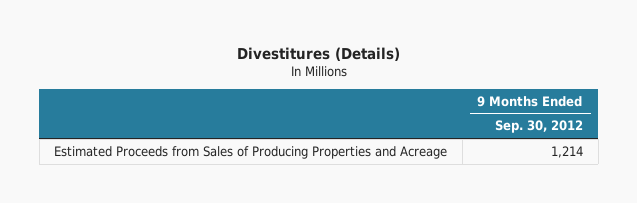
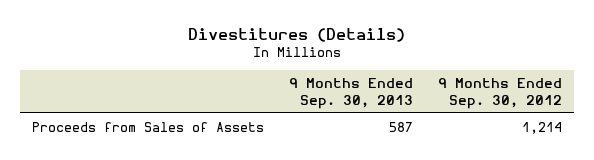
none -> [289,78,414,109] 9 Months Ended Sep. 30, 2013
[54,146,448,160] Estimated Proceeds from Sales of Producing Properties and Acreage -> [32,121,265,132] Proceeds from Sales of Assets

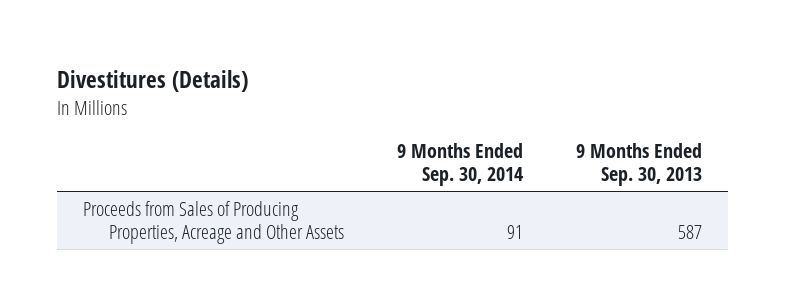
[438,78,563,109] 9 Months Ended Sep. 30, 2012 -> none
none -> [397,143,524,187] 9 Months Ended Sep. 30, 2014
[32,121,265,132] Proceeds from Sales of Assets -> [83,200,345,244] Proceeds from Sales of Producing Properties, Acreage and Other Assets

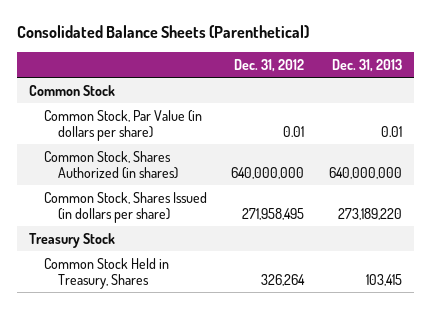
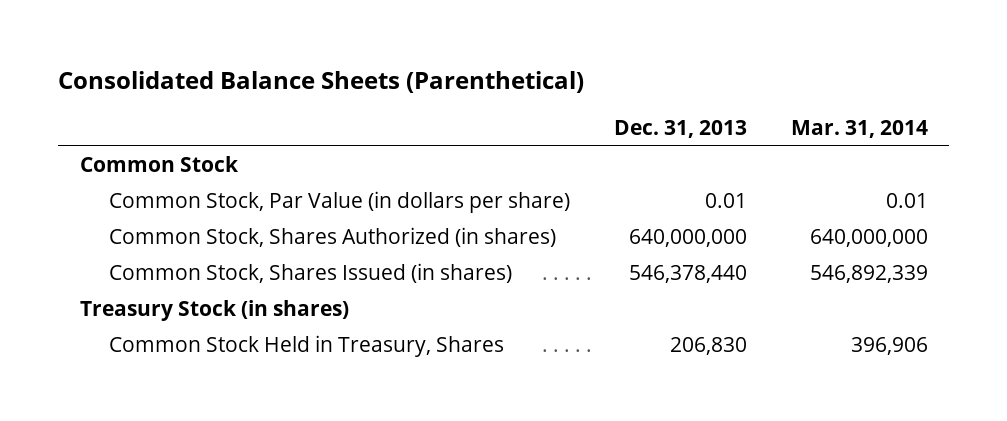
[234,58,305,72] Dec. 31, 2012 -> none
none -> [790,119,928,138] Mar. 31, 2014
[43,191,207,223] Common Stock, Shares Issued (in dollars per share) -> [108,263,512,284] Common Stock, Shares Issued (in shares)
[338,207,403,220] 273,189,220 -> [628,265,747,284] 546,378,440
[28,232,115,248] Treasury Stock -> [79,300,349,322] Treasury Stock (in shares)
[366,273,403,286] 103,415 -> [669,337,747,356] 206,830

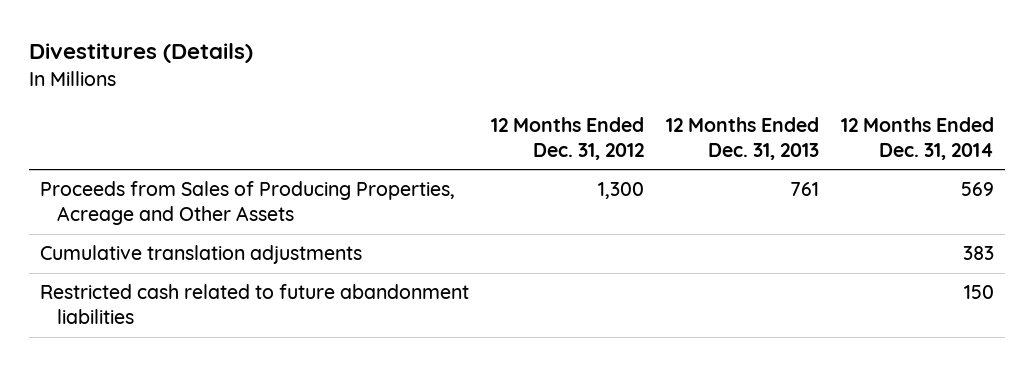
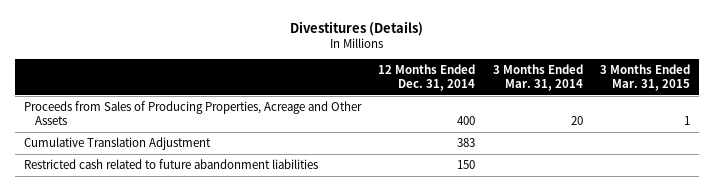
[490,117,644,160] 12 Months Ended Dec. 31, 2012 -> none
[665,117,819,160] 12 Months Ended Dec. 31, 2013 -> none
none -> [492,64,583,92] 3 Months Ended Mar. 31, 2014
none -> [600,64,691,92] 3 Months Ended Mar. 31, 2015
[960,182,994,197] 569 -> [457,115,476,125] 400
[39,245,362,265] Cumulative translation adjustments -> [23,137,211,151] Cumulative Translation Adjustment

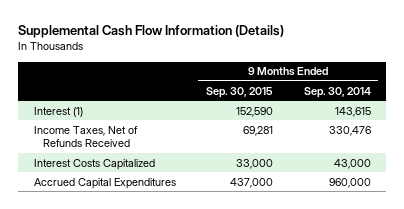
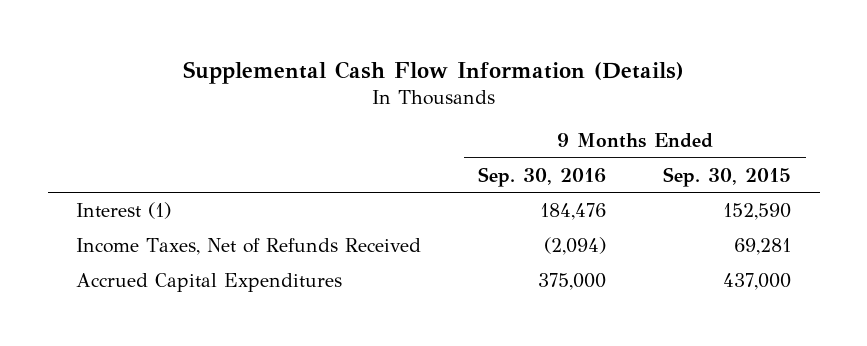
[303,86,371,98] Sep. 30, 2014 -> none
none -> [478,166,607,187] Sep. 30, 2016
[33,158,155,170] Interest Costs Capitalized -> none

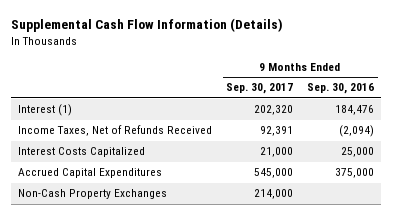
[663,166,792,187] Sep. 30, 2015 -> none
none -> [226,83,294,95] Sep. 30, 2017
none -> [18,147,146,158] Interest Costs Capitalized
none -> [18,189,168,200] Non-Cash Property Exchanges

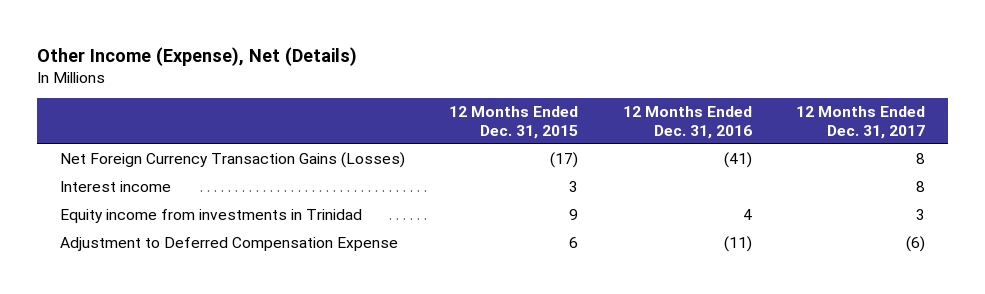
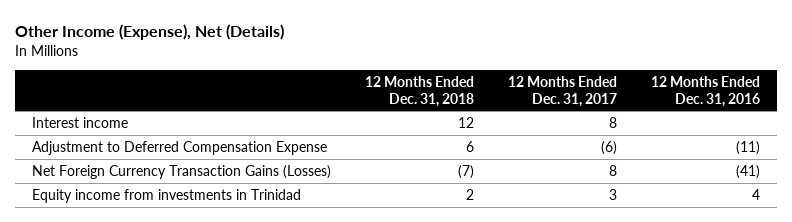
[449,106,579,139] 12 Months Ended Dec. 31, 2015 -> none
none -> [365,76,475,107] 12 Months Ended Dec. 31, 2018
[59,152,405,169] Net Foreign Currency Transaction Gains (Losses) -> [32,164,332,179] Net Foreign Currency Transaction Gains (Losses)
[59,209,362,224] Equity income from investments in Trinidad -> [32,188,302,203] Equity income from investments in Trinidad

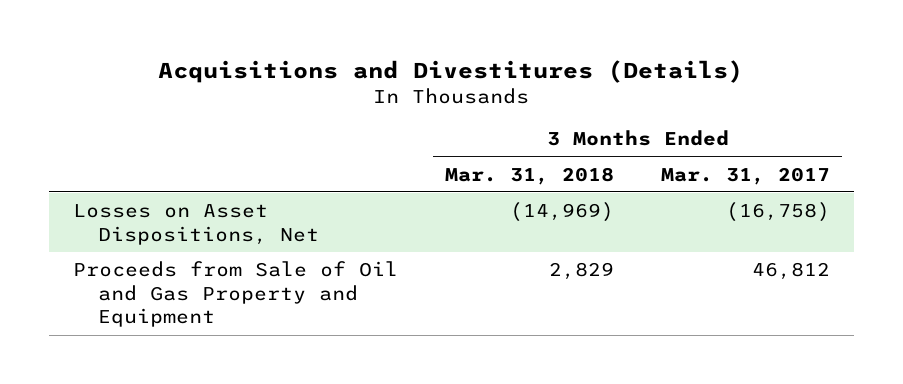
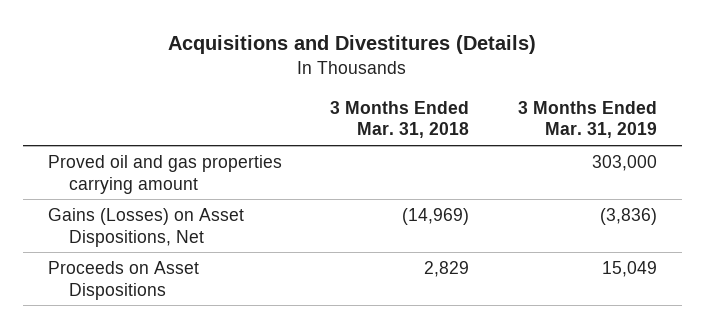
[661,166,831,185] Mar. 31, 2017 -> none
none -> [518,100,658,139] 3 Months Ended Mar. 31, 2019
none -> [47,154,282,194] Proved oil and gas properties carrying amount
[72,204,319,245] Losses on Asset Dispositions, Net -> [47,207,244,247] Gains (Losses) on Asset Dispositions, Net
[72,261,398,328] Proceeds from Sale of Oil and Gas Property and Equipment -> [47,260,199,300] Proceeds on Asset Dispositions

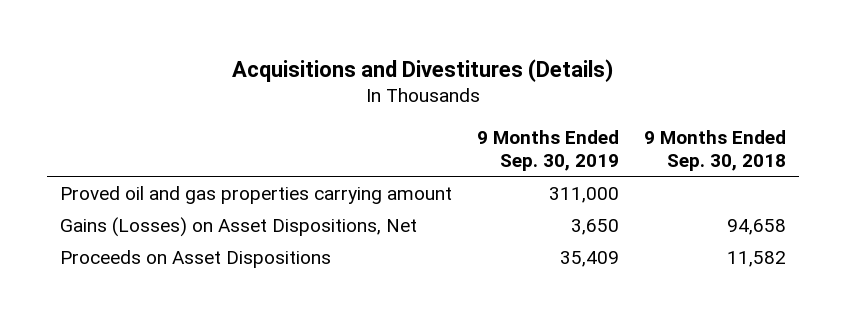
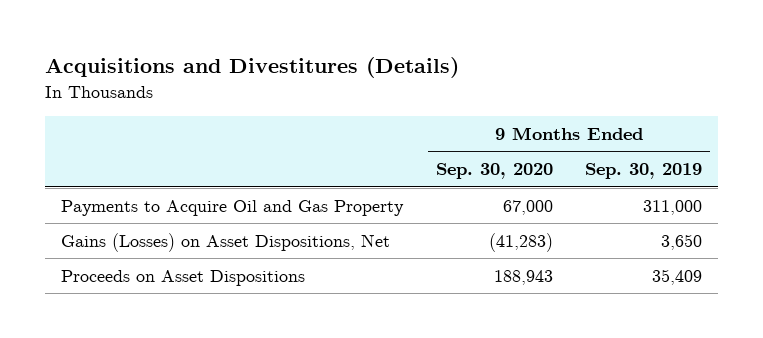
[643,129,786,172] 9 Months Ended Sep. 30, 2018 -> none
none -> [435,163,553,180] Sep. 30, 2020
[59,185,452,204] Proved oil and gas properties carrying amount -> [61,199,405,216] Payments to Acquire Oil and Gas Property

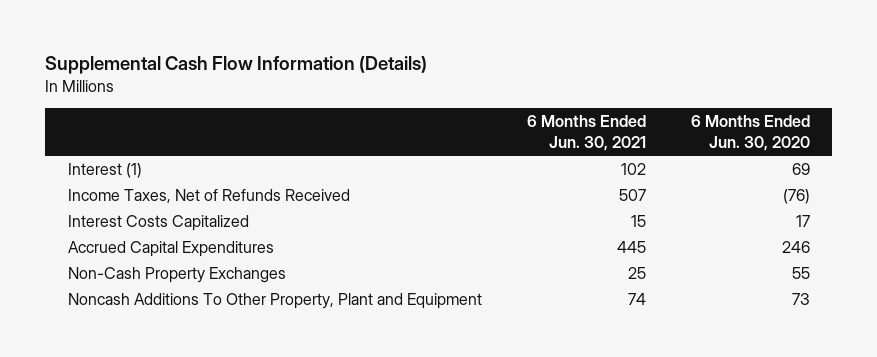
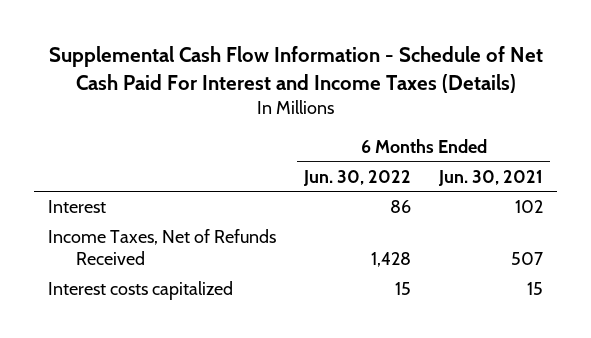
[45,56,428,75] Supplemental Cash Flow Information (Details) -> [48,45,543,93] Supplemental Cash Flow Information - Schedule of Net Cash Paid For Interest and Income Taxes (Details)
[690,114,810,151] 6 Months Ended Jun. 30, 2020 -> none
none -> [303,169,412,186] Jun. 30, 2022
[67,163,142,179] Interest (1) -> [48,200,107,214] Interest
[67,241,274,258] Accrued Capital Expenditures -> none
[67,267,286,284] Non-Cash Property Exchanges -> none
[67,293,482,310] Noncash Additions To Other Property, Plant and Equipment -> none
[67,215,249,232] Interest Costs Capitalized -> [48,281,234,301] Interest costs capitalized

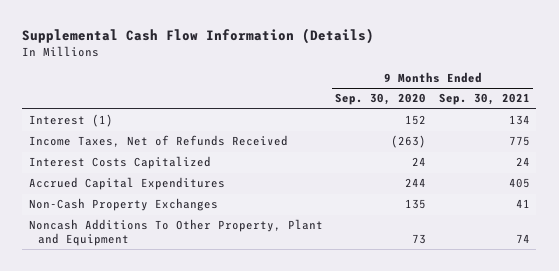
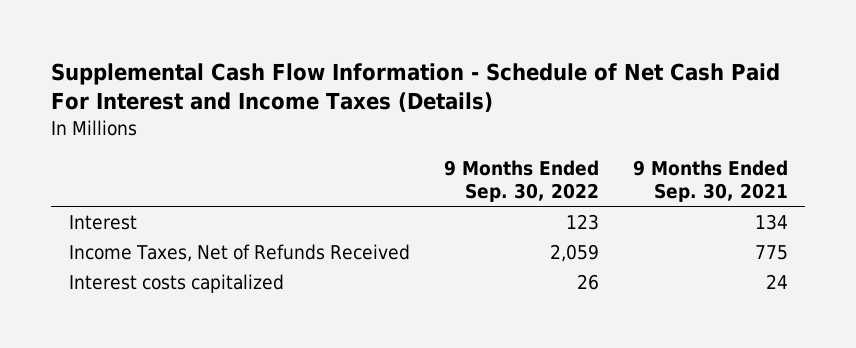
[22,28,375,45] Supplemental Cash Flow Information (Details) -> [51,63,781,113] Supplemental Cash Flow Information - Schedule of Net Cash Paid For Interest and Income Taxes (Details)
[335,93,427,106] Sep. 30, 2020 -> none
none -> [443,160,599,202] 9 Months Ended Sep. 30, 2022
[28,114,113,128] Interest (1) -> [68,214,137,230] Interest
[28,177,225,191] Accrued Capital Expenditures -> none
[28,198,218,212] Non-Cash Property Exchanges -> none
[28,219,323,246] Noncash Additions To Other Property, Plant and Equipment -> none
[28,156,211,170] Interest Costs Capitalized -> [68,273,284,293] Interest costs capitalized

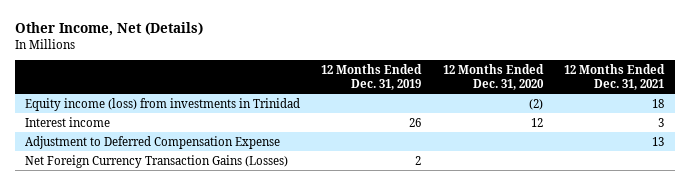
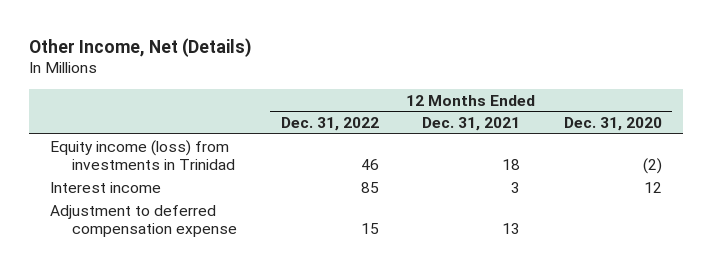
[321,64,423,90] 12 Months Ended Dec. 31, 2019 -> none
none -> [280,117,379,132] Dec. 31, 2022
[25,154,289,168] Net Foreign Currency Transaction Gains (Losses) -> none
[25,135,281,149] Adjustment to Deferred Compensation Expense -> [50,204,238,238] Adjustment to deferred compensation expense

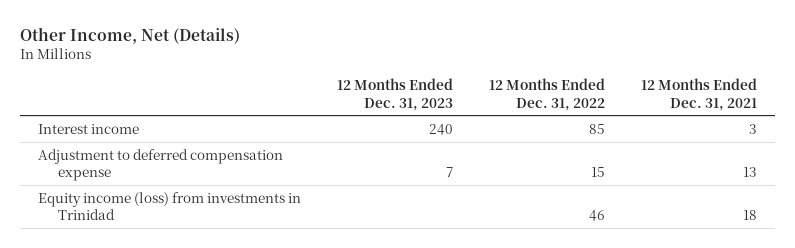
[563,117,662,132] Dec. 31, 2020 -> none
none -> [337,78,454,111] 12 Months Ended Dec. 31, 2023
[50,139,236,171] Equity income (loss) from investments in Trinidad -> [38,191,302,220] Equity income (loss) from investments in Trinidad

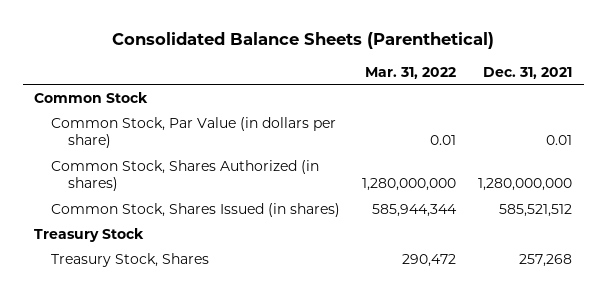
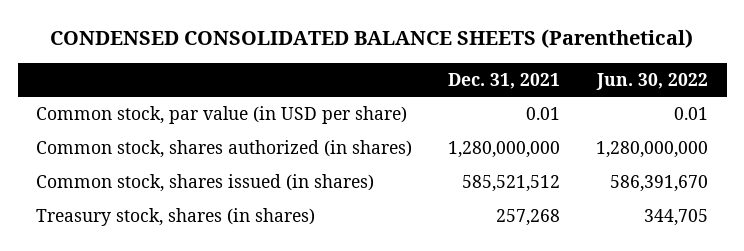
[112,32,495,50] Consolidated Balance Sheets (Parenthetical) -> [50,29,694,49] CONDENSED CONSOLIDATED BALANCE SHEETS (Parenthetical)
[365,66,457,79] Mar. 31, 2022 -> none
none -> [596,72,709,90] Jun. 30, 2022
[34,91,149,103] Common Stock -> none
[34,227,145,242] Treasury Stock -> none
[51,116,337,149] Common Stock, Par Value (in dollars per share) -> [35,106,407,125] Common stock, par value (in USD per share)
[51,159,320,192] Common Stock, Shares Authorized (in shares) -> [35,140,412,159] Common stock, shares authorized (in shares)
[51,202,341,217] Common Stock, Shares Issued (in shares) -> [35,174,374,193] Common stock, shares issued (in shares)
[51,252,210,267] Treasury Stock, Shares -> [35,208,315,227] Treasury stock, shares (in shares)

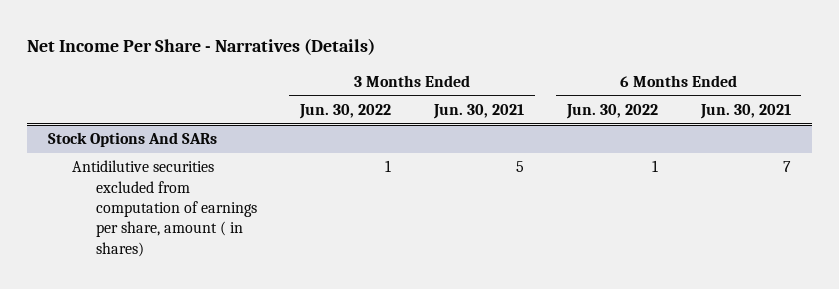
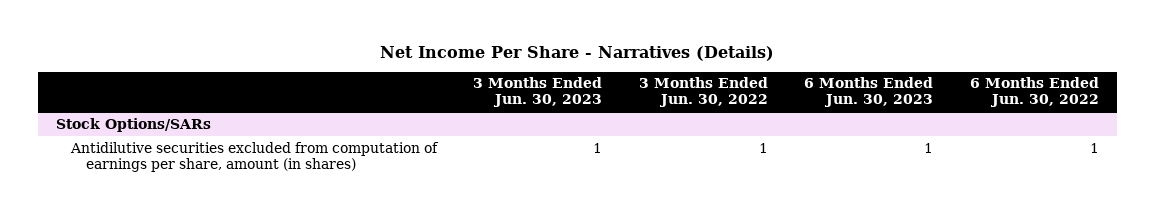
[432,104,524,120] Jun. 30, 2021 -> none
[699,104,791,120] Jun. 30, 2021 -> none
none -> [473,77,603,108] 3 Months Ended Jun. 30, 2023
none -> [804,77,934,108] 6 Months Ended Jun. 30, 2023
[48,132,218,148] Stock Options And SARs -> [55,117,211,132] Stock Options/SARs
[72,160,258,257] Antidilutive securities excluded from computation of earnings per share, amount ( in shares) -> [69,141,439,172] Antidilutive securities excluded from computation of earnings per share, amount (in shares)

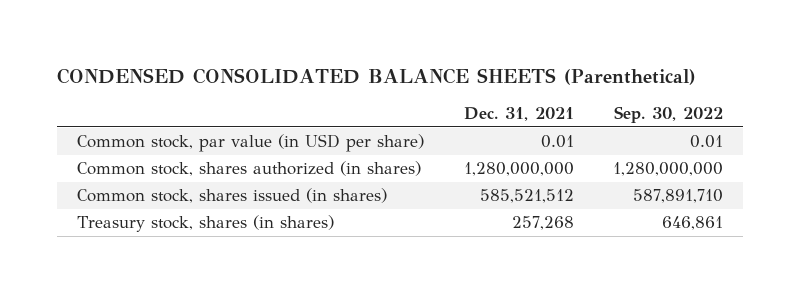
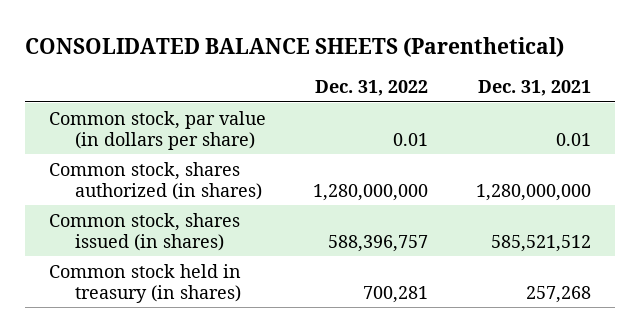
[56,68,696,86] CONDENSED CONSOLIDATED BALANCE SHEETS (Parenthetical) -> [25,36,565,57] CONSOLIDATED BALANCE SHEETS (Parenthetical)
[614,106,724,124] Sep. 30, 2022 -> none
none -> [315,80,429,97] Dec. 31, 2022
[76,134,424,153] Common stock, par value (in USD per share) -> [48,110,266,150] Common stock, par value (in dollars per share)
[76,215,334,233] Treasury stock, shares (in shares) -> [48,263,242,303] Common stock held in treasury (in shares)

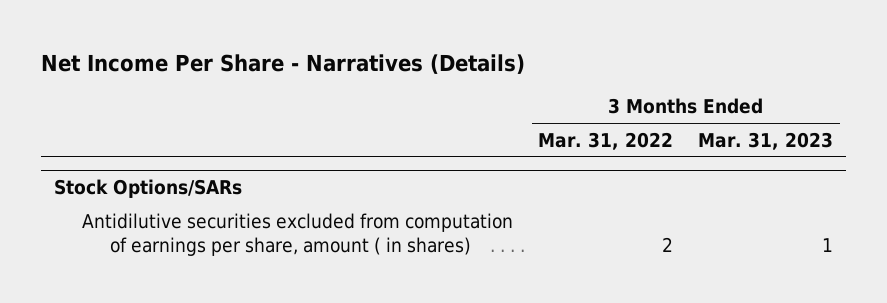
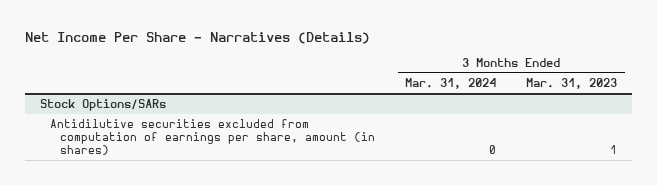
[537,131,673,150] Mar. 31, 2022 -> none
none -> [405,78,497,90] Mar. 31, 2024
[81,212,513,256] Antidilutive securities excluded from computation of earnings per share, amount ( in shares) -> [49,119,376,156] Antidilutive securities excluded from computation of earnings per share, amount (in shares)

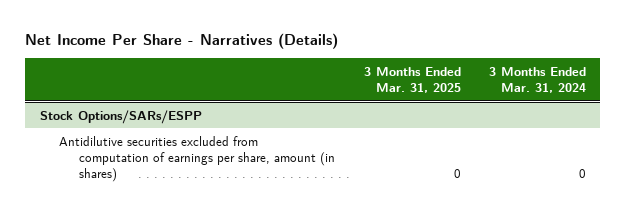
[526,78,618,90] Mar. 31, 2023 -> none
none -> [363,66,461,94] 3 Months Ended Mar. 31, 2025
[39,99,166,112] Stock Options/SARs -> [39,109,202,124] Stock Options/SARs/ESPP

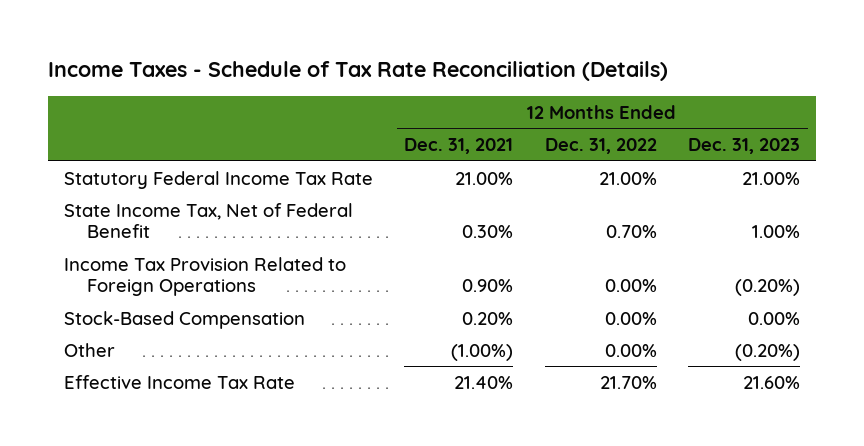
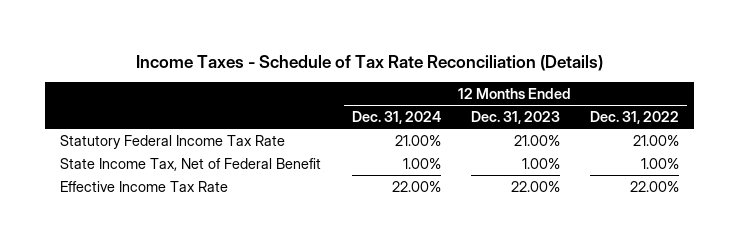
[404,138,514,155] Dec. 31, 2021 -> none
none -> [351,110,441,124] Dec. 31, 2024
[64,256,347,297] Income Tax Provision Related to Foreign Operations -> none
[64,310,306,329] Stock-Based Compensation -> none
[64,342,116,357] Other -> none
[605,225,657,239] 0.70% -> [641,157,680,169] 1.00%
[599,375,657,389] 21.70% -> [630,180,680,192] 22.00%
[743,375,801,389] 21.60% -> [510,180,560,192] 22.00%

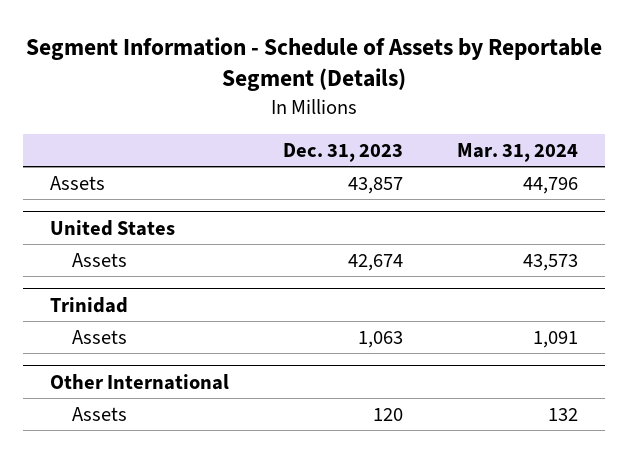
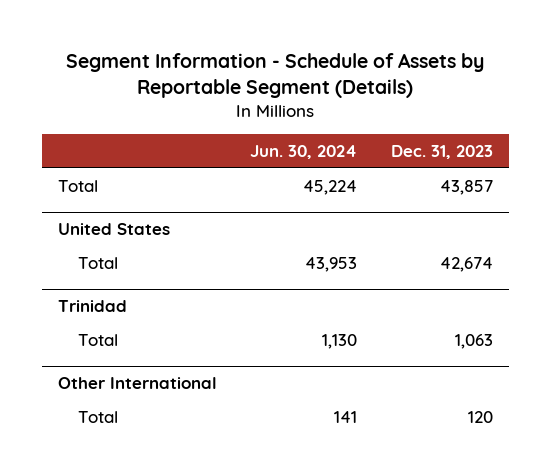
[457,142,579,162] Mar. 31, 2024 -> none
none -> [250,145,358,160] Jun. 30, 2024
[50,175,106,190] Assets -> [58,179,99,192] Total
[72,252,128,267] Assets -> [77,256,118,269] Total
[72,329,128,344] Assets -> [77,333,118,346] Total
[72,406,128,421] Assets -> [77,410,118,423] Total

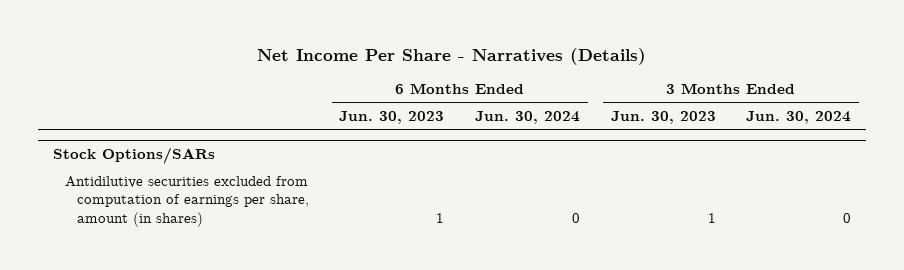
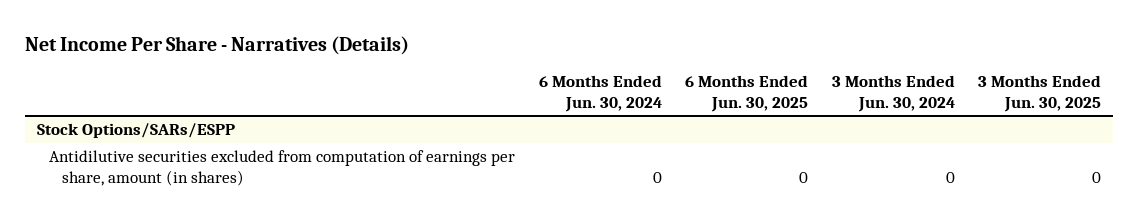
[339,111,445,125] Jun. 30, 2023 -> none
[610,111,716,125] Jun. 30, 2023 -> none
none -> [685,75,809,112] 6 Months Ended Jun. 30, 2025
none -> [978,75,1102,112] 3 Months Ended Jun. 30, 2025
[52,147,215,165] Stock Options/SARs -> [36,123,235,139] Stock Options/SARs/ESPP

